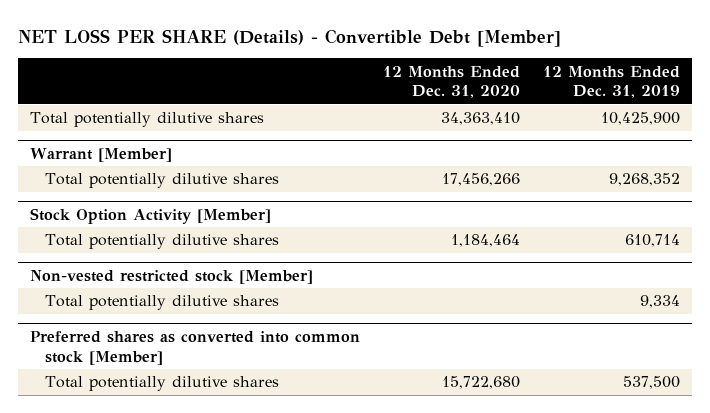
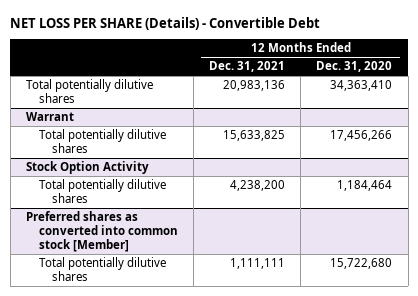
[17,28,561,47] NET LOSS PER SHARE (Details) - Convertible Debt [Member] -> [10,16,321,30] NET LOSS PER SHARE (Details) - Convertible Debt
[542,65,680,99] 12 Months Ended Dec. 31, 2019 -> none
none -> [209,61,286,73] Dec. 31, 2021
[29,148,172,163] Warrant [Member] -> [25,112,74,122] Warrant
[29,208,271,225] Stock Option Activity [Member] -> [25,161,149,175] Stock Option Activity
[29,270,313,285] Non-vested restricted stock [Member] -> none
[44,295,279,311] Total potentially dilutive shares -> none

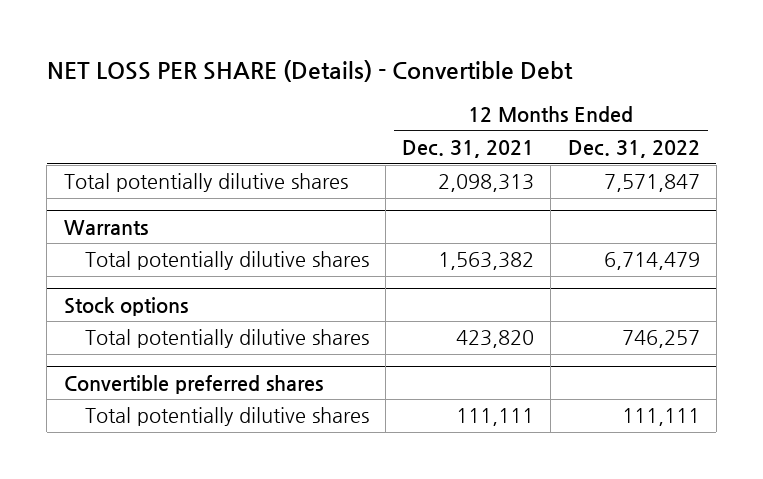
[316,61,393,73] Dec. 31, 2020 -> none
none -> [567,139,700,158] Dec. 31, 2022
[223,80,286,92] 20,983,136 -> [438,174,535,193] 2,098,313
[25,112,74,122] Warrant -> [63,219,148,235] Warrants
[223,130,286,142] 15,633,825 -> [438,252,535,271] 1,563,382
[25,161,149,175] Stock Option Activity -> [63,296,188,316] Stock options
[230,180,286,192] 4,238,200 -> [456,330,535,349] 423,820
[25,211,179,252] Preferred shares as converted into common stock [Member] -> [63,374,323,394] Convertible preferred shares
[230,258,286,270] 1,111,111 -> [456,408,535,427] 111,111

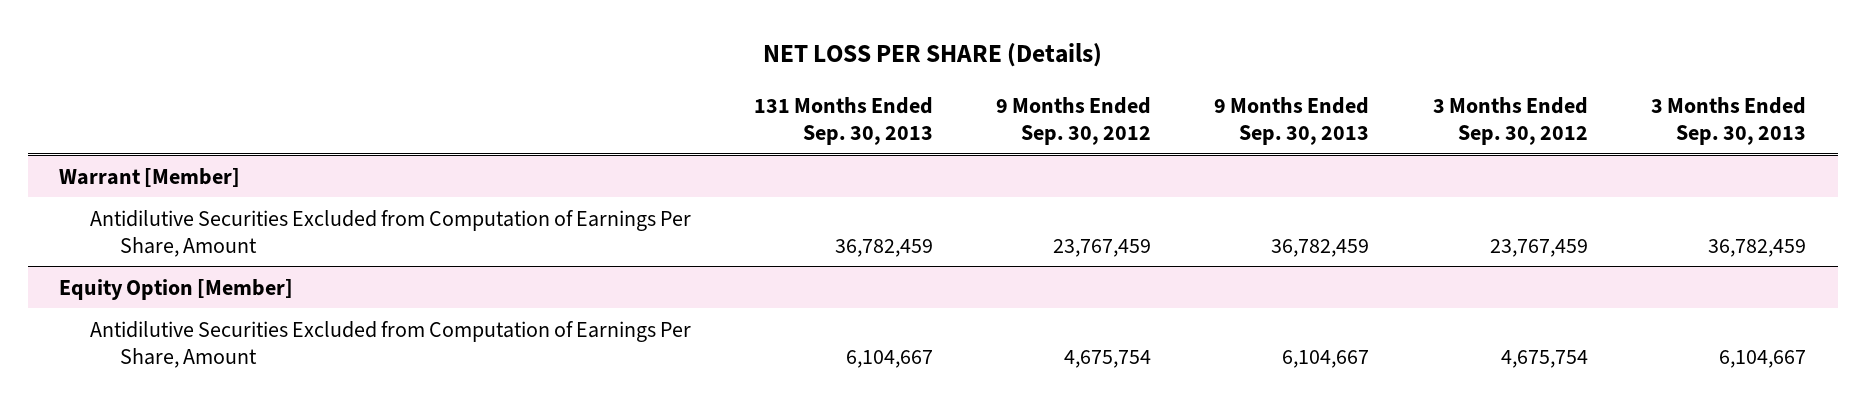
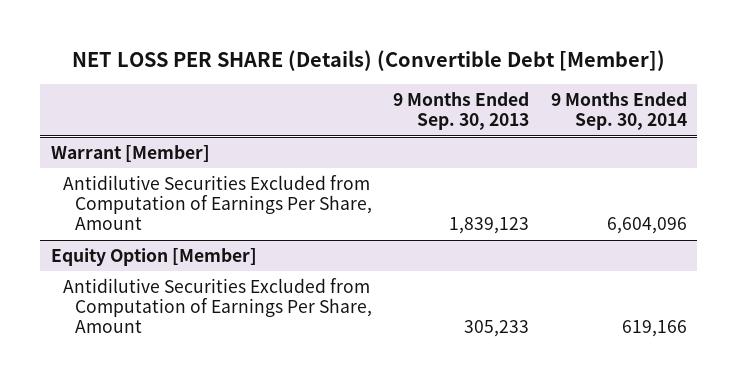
[762,43,1102,68] NET LOSS PER SHARE (Details) -> [71,49,665,71] NET LOSS PER SHARE (Details) (Convertible Debt [Member])
[753,96,933,145] 131 Months Ended Sep. 30, 2013 -> none
[996,96,1152,145] 9 Months Ended Sep. 30, 2012 -> none
[1432,96,1588,145] 3 Months Ended Sep. 30, 2012 -> none
[1650,96,1806,145] 3 Months Ended Sep. 30, 2013 -> none
none -> [550,92,687,131] 9 Months Ended Sep. 30, 2014
[1271,238,1370,257] 36,782,459 -> [449,217,530,235] 1,839,123
[1282,349,1370,368] 6,104,667 -> [464,320,530,338] 305,233

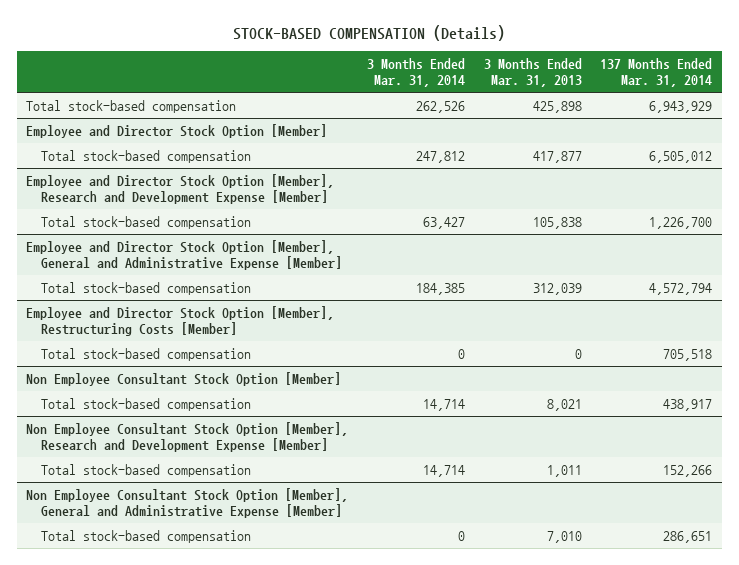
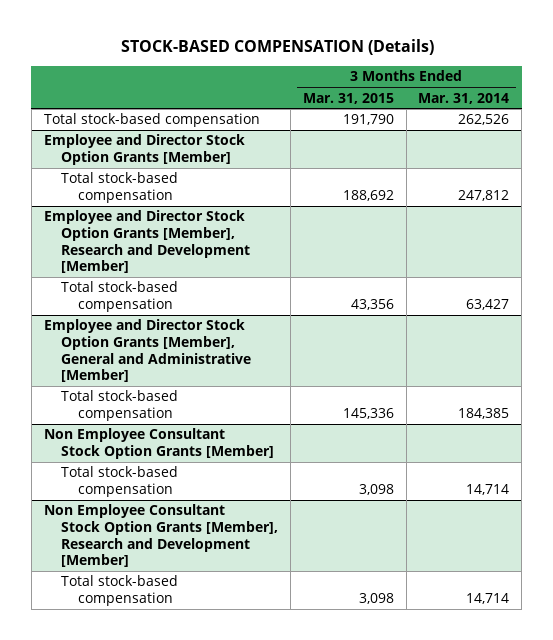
[483,58,582,88] 3 Months Ended Mar. 31, 2013 -> none
[600,58,713,88] 137 Months Ended Mar. 31, 2014 -> none
none -> [302,92,394,104] Mar. 31, 2015
[26,123,328,138] Employee and Director Stock Option [Member] -> [43,134,245,166] Employee and Director Stock Option Grants [Member]
[26,173,335,204] Employee and Director Stock Option [Member], Research and Development Expense [Member] -> [43,210,250,274] Employee and Director Stock Option Grants [Member], Research and Development [Member]
[26,239,342,270] Employee and Director Stock Option [Member], General and Administrative Expense [Member] -> [43,319,251,383] Employee and Director Stock Option Grants [Member], General and Administrative [Member]
[26,305,335,336] Employee and Director Stock Option [Member], Restructuring Costs [Member] -> none
[40,347,251,361] Total stock-based compensation -> none
[26,371,342,386] Non Employee Consultant Stock Option [Member] -> [43,428,274,460] Non Employee Consultant Stock Option Grants [Member]
[26,421,349,452] Non Employee Consultant Stock Option [Member], Research and Development Expense [Member] -> [43,504,278,568] Non Employee Consultant Stock Option Grants [Member], Research and Development [Member]
[26,487,349,518] Non Employee Consultant Stock Option [Member], General and Administrative Expense [Member] -> none
[40,529,251,543] Total stock-based compensation -> none

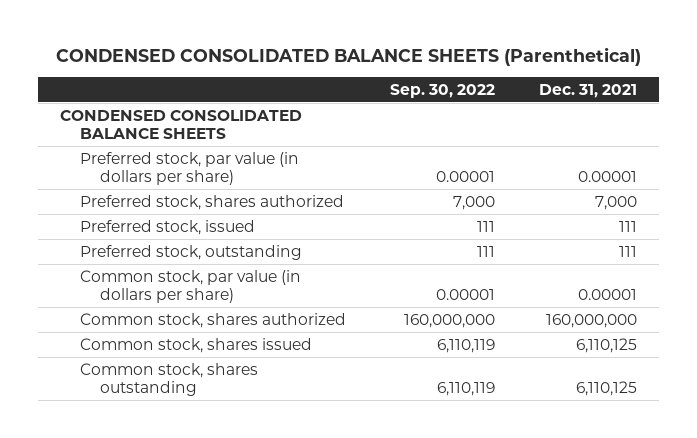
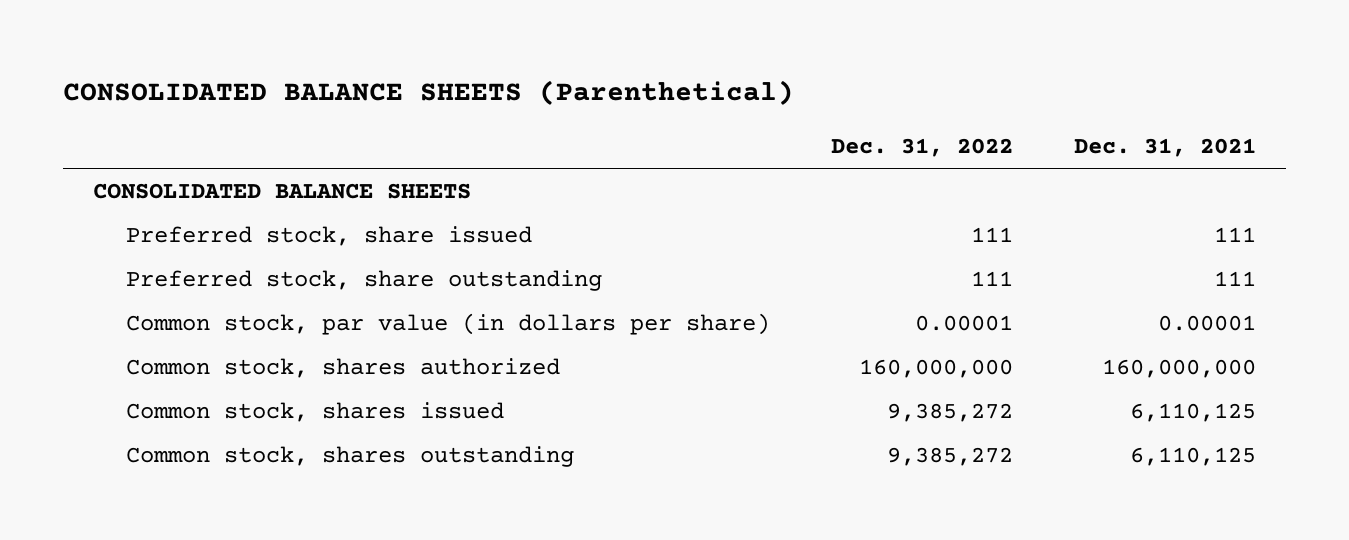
[55,46,641,66] CONDENSED CONSOLIDATED BALANCE SHEETS (Parenthetical) -> [62,80,794,106] CONSOLIDATED BALANCE SHEETS (Parenthetical)
[390,83,496,98] Sep. 30, 2022 -> none
none -> [830,138,1013,158] Dec. 31, 2022
[80,151,300,185] Preferred stock, par value (in dollars per share) -> none
[80,194,345,210] Preferred stock, shares authorized -> none
[59,109,302,139] CONDENSED CONSOLIDATED BALANCE SHEETS -> [93,182,472,199] CONSOLIDATED BALANCE SHEETS
[80,219,256,235] Preferred stock, issued -> [125,225,532,246] Preferred stock, share issued
[80,244,303,260] Preferred stock, outstanding -> [125,269,602,291] Preferred stock, share outstanding

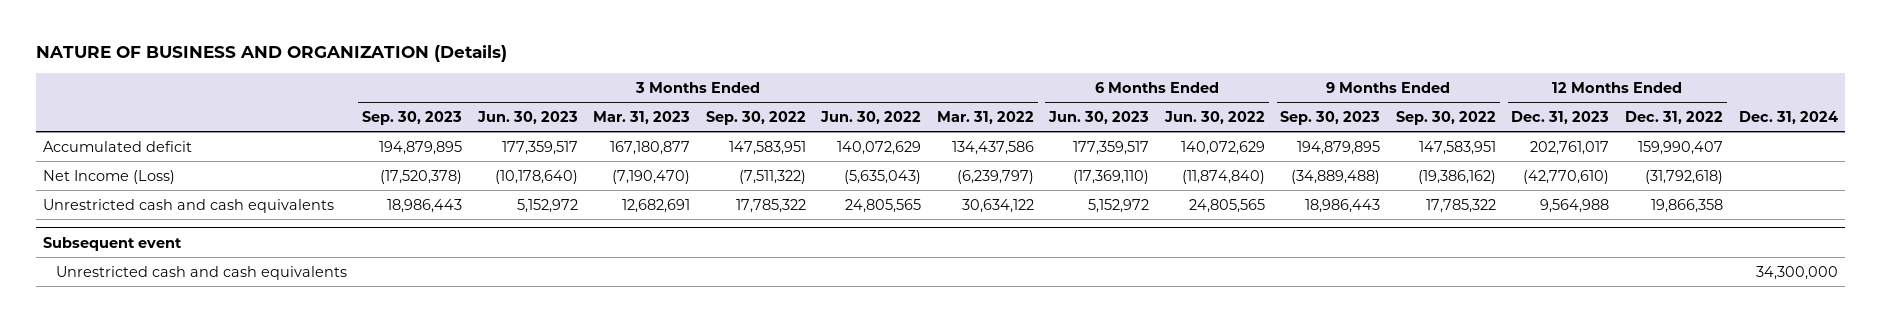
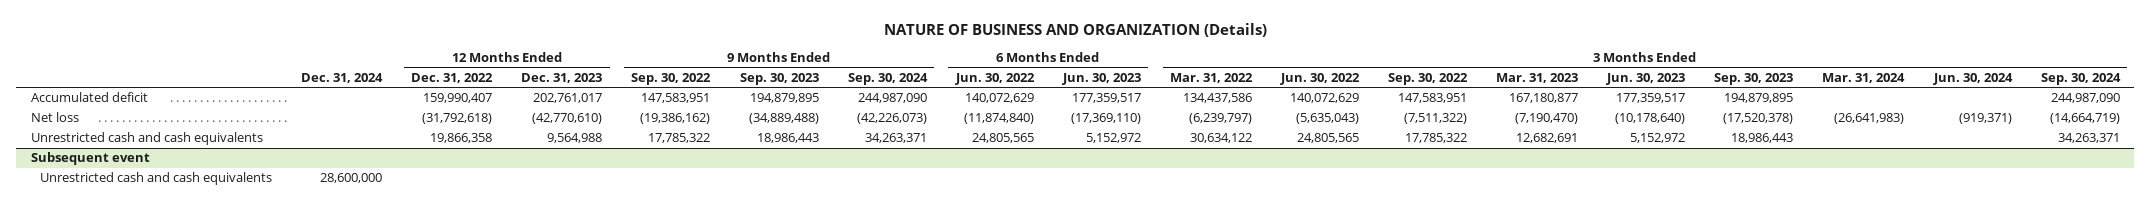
none -> [847,72,928,85] Sep. 30, 2024
none -> [1822,72,1906,83] Mar. 31, 2024
none -> [1932,72,2013,85] Jun. 30, 2024
none -> [2040,72,2121,85] Sep. 30, 2024
[43,169,176,184] Net Income (Loss) -> [30,112,79,123] Net loss
[1755,265,1838,280] 34,300,000 -> [320,173,383,184] 28,600,000

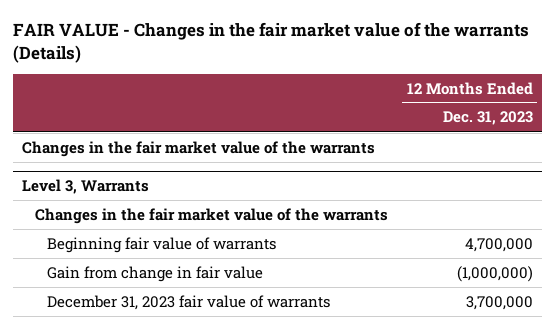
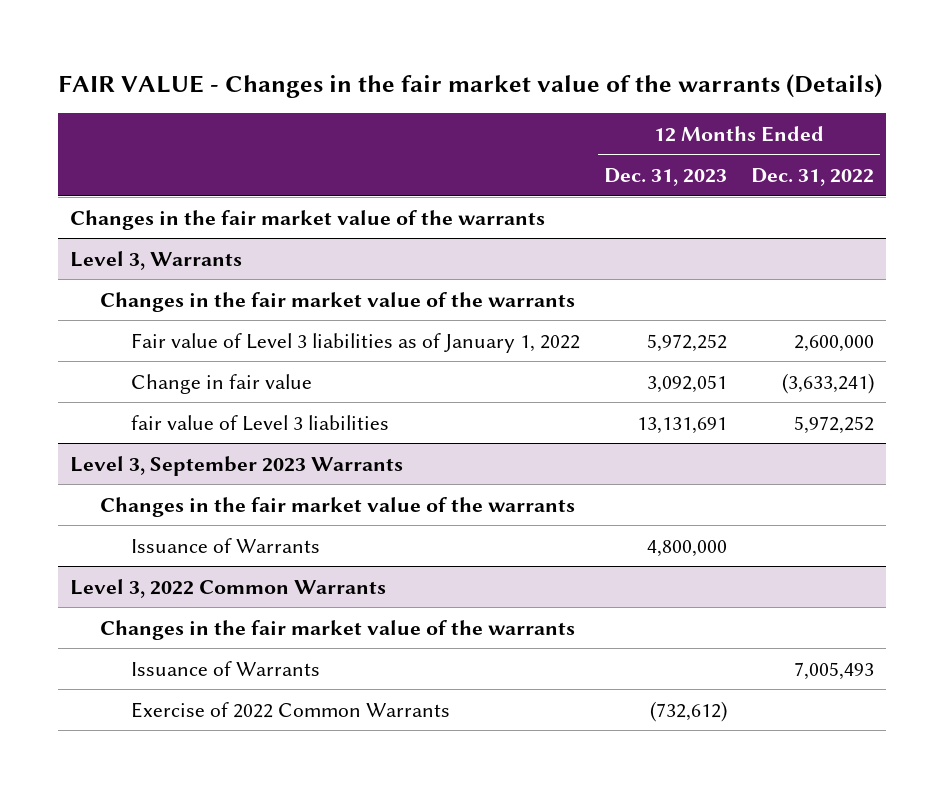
none -> [751,168,875,187] Dec. 31, 2022
[46,236,276,253] Beginning fair value of warrants -> [130,332,580,353] Fair value of Level 3 liabilities as of January 1, 2022
[464,237,533,252] 4,700,000 -> [647,333,728,352] 5,972,252
[46,265,263,282] Gain from change in fair value -> [130,373,312,394] Change in fair value
[456,265,533,282] (1,000,000) -> [647,374,728,393] 3,092,051
[46,294,330,310] December 31, 2023 fair value of warrants -> [130,414,389,431] fair value of Level 3 liabilities
[465,295,533,310] 3,700,000 -> [637,416,728,434] 13,131,691
none -> [70,455,404,476] Level 3, September 2023 Warrants
none -> [100,496,576,517] Changes in the fair market value of the warrants
none -> [130,537,320,553] Issuance of Warrants
none -> [70,578,387,598] Level 3, 2022 Common Warrants
none -> [100,619,576,640] Changes in the fair market value of the warrants
none -> [130,660,320,676] Issuance of Warrants
none -> [130,701,450,718] Exercise of 2022 Common Warrants

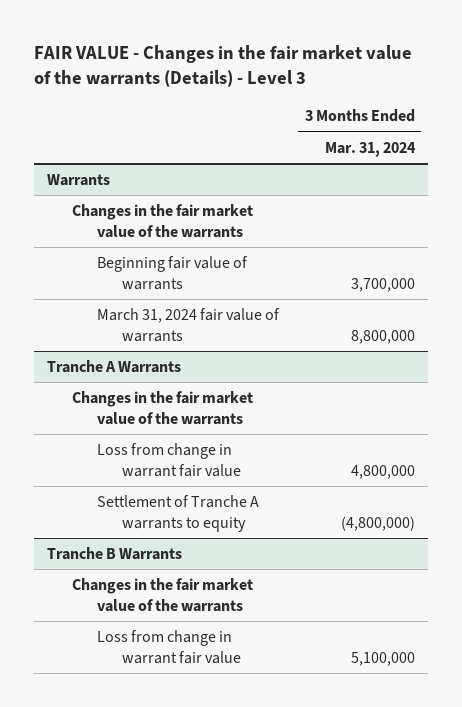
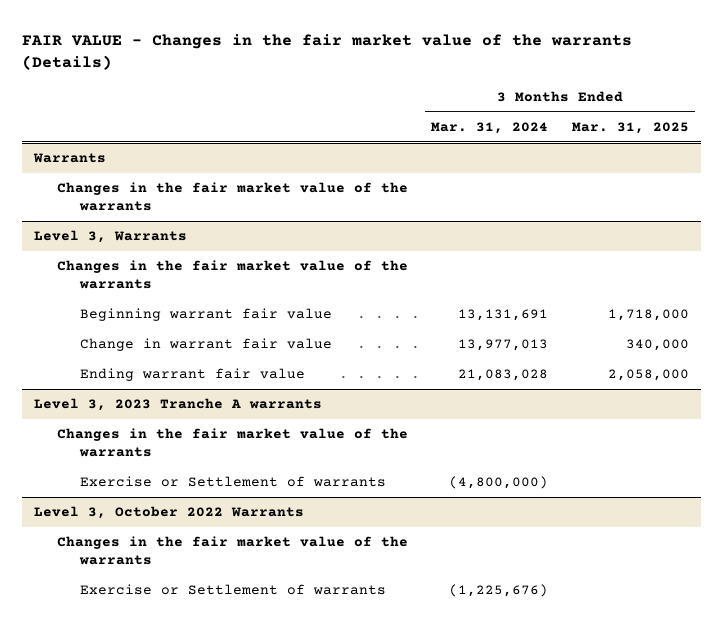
[34,45,413,88] FAIR VALUE - Changes in the fair market value of the warrants (Details) - Level 3 -> [22,33,633,71] FAIR VALUE - Changes in the fair market value of the warrants (Details)
none -> [571,121,689,134] Mar. 31, 2025
[97,256,249,290] Beginning fair value of warrants -> none
[97,308,281,342] March 31, 2024 fair value of warrants -> none
[47,360,182,374] Tranche A Warrants -> none
none -> [34,230,188,244] Level 3, Warrants
[97,495,260,532] Settlement of Tranche A warrants to equity -> none
[47,547,183,561] Tranche B Warrants -> none
none -> [79,308,332,322] Beginning warrant fair value
[97,443,242,477] Loss from change in warrant fair value -> [79,338,332,352] Change in warrant fair value
[350,464,415,479] 4,800,000 -> [458,339,549,352] 13,977,013
none -> [79,368,305,382] Ending warrant fair value
none -> [34,398,323,412] Level 3, 2023 Tranche A warrants
[97,630,242,664] Loss from change in warrant fair value -> none
none -> [79,476,386,488] Exercise or Settlement of warrants
none -> [34,506,305,520] Level 3, October 2022 Warrants
none -> [56,536,408,566] Changes in the fair market value of the warrants
none -> [79,584,386,596] Exercise or Settlement of warrants

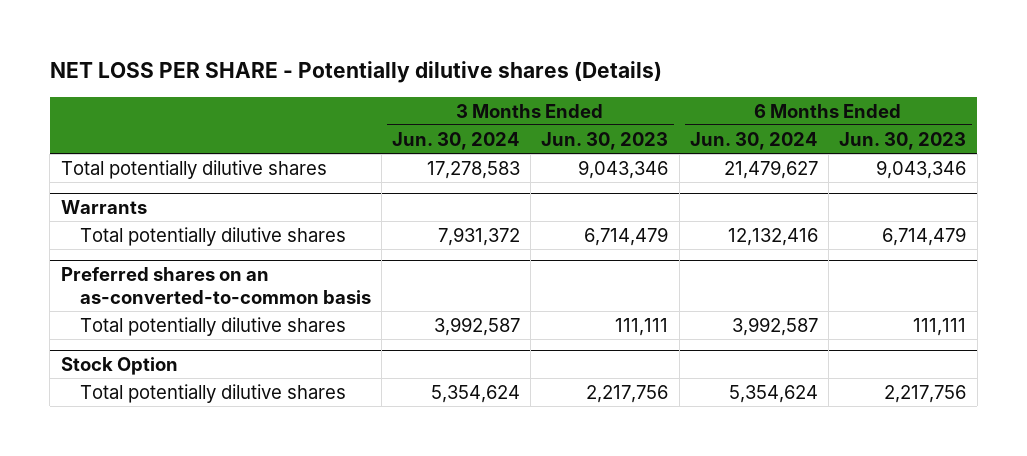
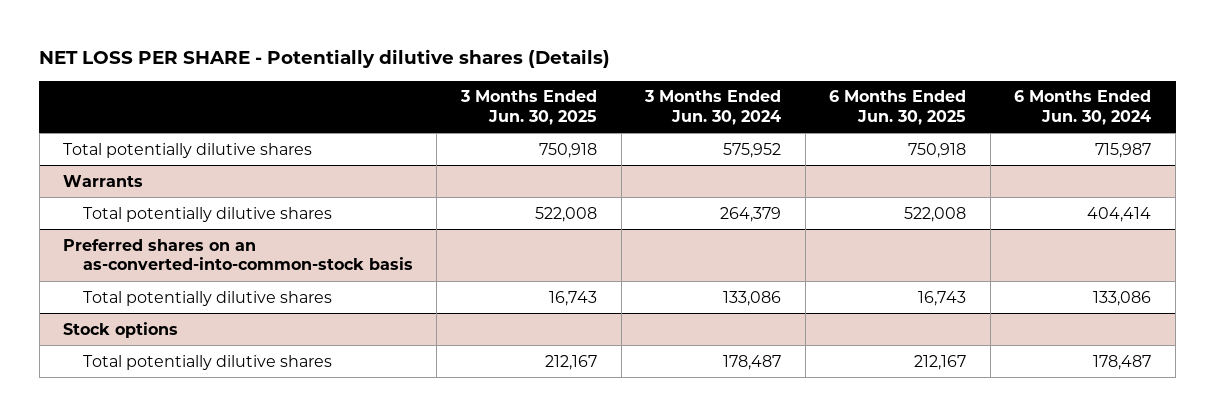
[541,131,669,150] Jun. 30, 2023 -> none
[839,131,967,150] Jun. 30, 2023 -> none
none -> [460,90,598,125] 3 Months Ended Jun. 30, 2025
none -> [829,90,967,125] 6 Months Ended Jun. 30, 2025
[427,160,521,179] 17,278,583 -> [723,142,782,158] 575,952
[723,159,818,179] 21,479,627 -> [1095,142,1152,158] 715,987
[438,226,521,246] 7,931,372 -> [720,206,782,222] 264,379
[727,227,818,246] 12,132,416 -> [1087,206,1152,222] 404,414
[60,267,371,304] Preferred shares on an as-converted-to-common basis -> [63,238,413,271] Preferred shares on an as-converted-into-common-stock basis
[434,316,521,336] 3,992,587 -> [723,290,782,306] 133,086
[731,316,818,336] 3,992,587 -> [1093,290,1152,306] 133,086
[60,357,178,376] Stock Option -> [63,321,179,338] Stock options
[431,384,521,403] 5,354,624 -> [723,354,782,370] 178,487
[728,384,818,403] 5,354,624 -> [1093,354,1152,370] 178,487

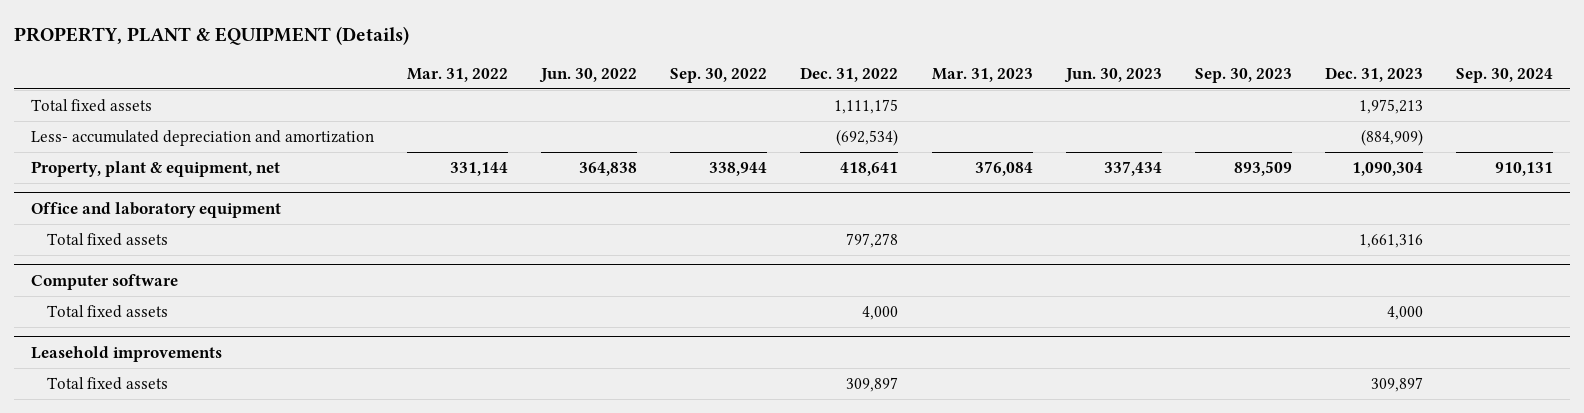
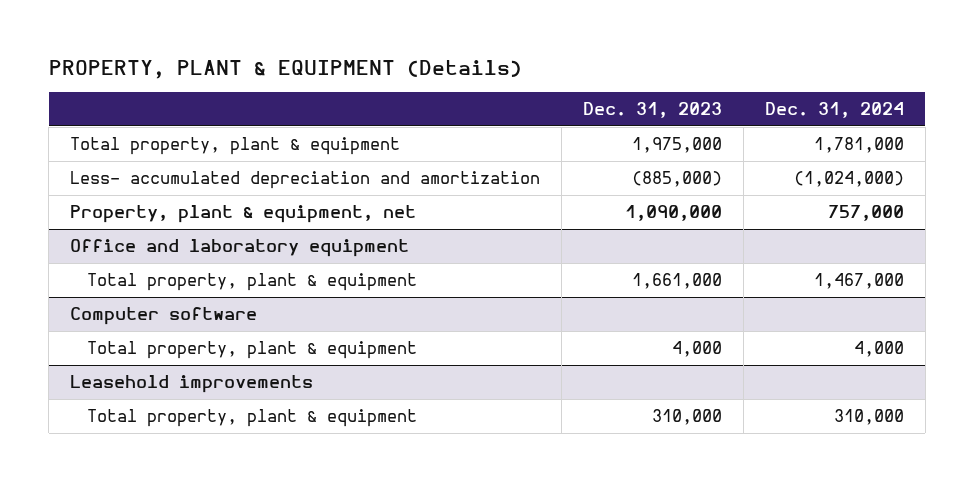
[407,67,509,82] Mar. 31, 2022 -> none
[539,67,638,83] Jun. 30, 2022 -> none
[670,67,768,83] Sep. 30, 2022 -> none
[800,66,899,82] Dec. 31, 2022 -> none
[931,67,1033,82] Mar. 31, 2023 -> none
[1063,67,1162,83] Jun. 30, 2023 -> none
[1194,67,1292,83] Sep. 30, 2023 -> none
[1456,67,1554,83] Sep. 30, 2024 -> none
none -> [764,101,904,118] Dec. 31, 2024
[31,99,153,113] Total fixed assets -> none
none -> [70,137,401,156] Total property, plant & equipment
[1360,129,1423,147] (884,909) -> [632,171,723,188] (885,000)
[1351,162,1423,177] 1,090,304 -> [625,205,723,222] 1,090,000
[46,233,168,247] Total fixed assets -> none
none -> [87,273,418,292] Total property, plant & equipment
[46,305,168,319] Total fixed assets -> none
none -> [87,341,418,360] Total property, plant & equipment
[46,377,168,391] Total fixed assets -> none
none -> [87,409,418,428] Total property, plant & equipment

